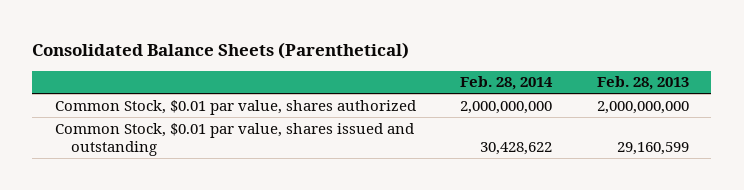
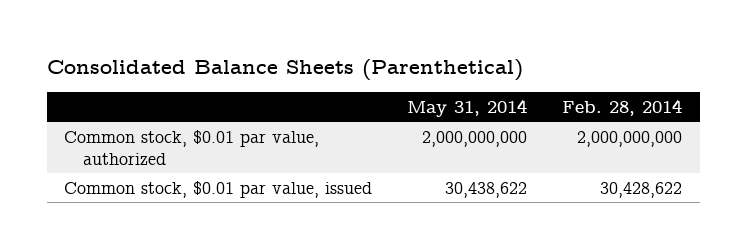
[597,76,690,91] Feb. 28, 2013 -> none
none -> [407,98,528,117] May 31, 2014
[54,99,416,115] Common Stock, $0.01 par value, shares authorized -> [64,129,320,165] Common stock, $0.01 par value, authorized
[54,122,414,156] Common Stock, $0.01 par value, shares issued and outstanding -> [64,180,373,198] Common stock, $0.01 par value, issued

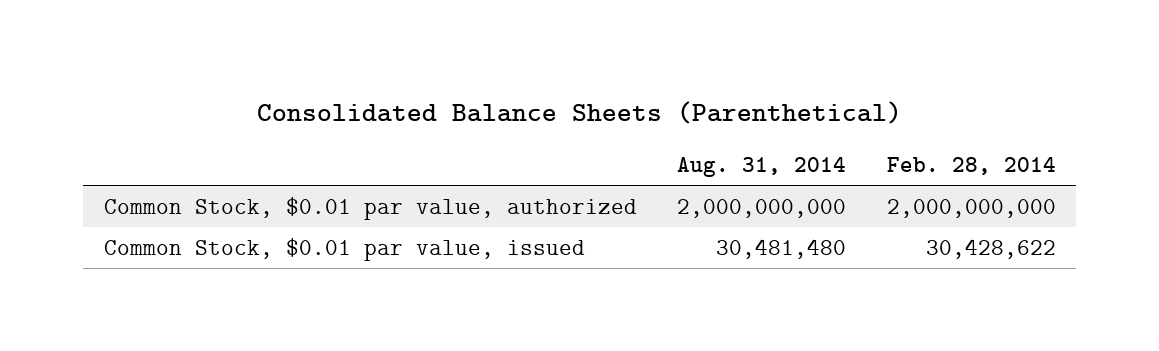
[407,98,528,117] May 31, 2014 -> none
none -> [677,157,847,178] Aug. 31, 2014
[64,129,320,165] Common stock, $0.01 par value, authorized -> [103,196,637,220] Common Stock, $0.01 par value, authorized
[64,180,373,198] Common stock, $0.01 par value, issued -> [103,237,585,261] Common Stock, $0.01 par value, issued

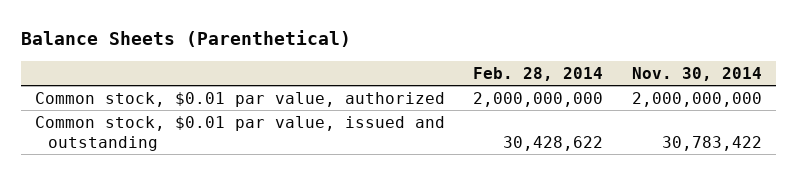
[256,100,902,124] Consolidated Balance Sheets (Parenthetical) -> [20,30,351,48] Balance Sheets (Parenthetical)
[677,157,847,178] Aug. 31, 2014 -> none
none -> [631,66,762,81] Nov. 30, 2014
[103,196,637,220] Common Stock, $0.01 par value, authorized -> [35,91,446,107] Common stock, $0.01 par value, authorized
[103,237,585,261] Common Stock, $0.01 par value, issued -> [35,115,446,151] Common stock, $0.01 par value, issued and outstanding

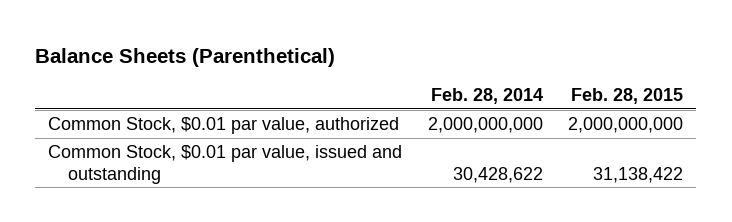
[631,66,762,81] Nov. 30, 2014 -> none
none -> [571,88,684,105] Feb. 28, 2015
[35,91,446,107] Common stock, $0.01 par value, authorized -> [48,116,400,134] Common Stock, $0.01 par value, authorized
[35,115,446,151] Common stock, $0.01 par value, issued and outstanding -> [48,144,403,184] Common Stock, $0.01 par value, issued and outstanding

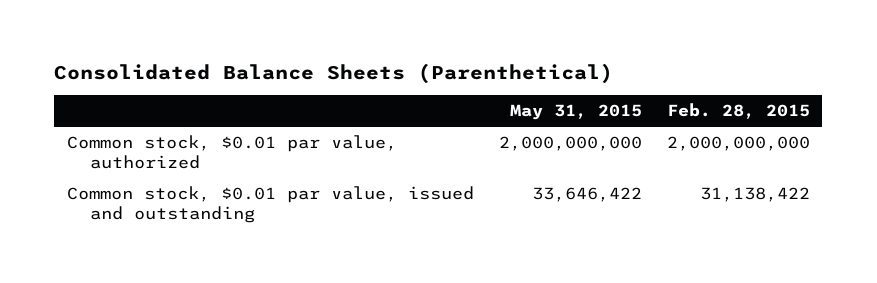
[35,48,336,68] Balance Sheets (Parenthetical) -> [54,62,614,84] Consolidated Balance Sheets (Parenthetical)
[430,88,543,105] Feb. 28, 2014 -> none
none -> [509,104,642,121] May 31, 2015
[48,116,400,134] Common Stock, $0.01 par value, authorized -> [66,135,397,169] Common stock, $0.01 par value, authorized
[48,144,403,184] Common Stock, $0.01 par value, issued and outstanding -> [66,186,474,223] Common stock, $0.01 par value, issued and outstanding

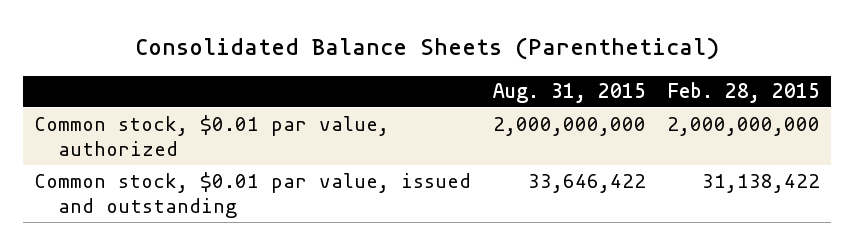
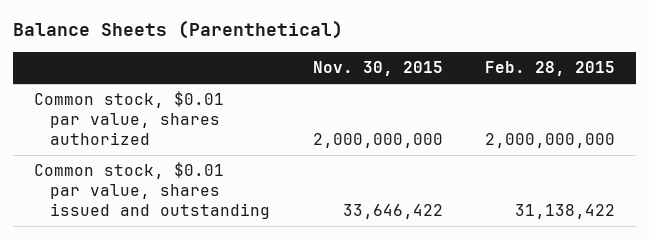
[135,37,720,61] Consolidated Balance Sheets (Parenthetical) -> [12,20,343,40] Balance Sheets (Parenthetical)
[492,83,646,104] Aug. 31, 2015 -> none
none -> [312,61,443,77] Nov. 30, 2015
[33,114,389,157] Common stock, $0.01 par value, authorized -> [33,91,224,145] Common stock, $0.01 par value, shares authorized
[33,171,471,219] Common stock, $0.01 par value, issued and outstanding -> [33,162,271,219] Common stock, $0.01 par value, shares issued and outstanding

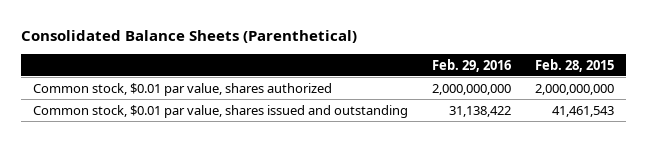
[12,20,343,40] Balance Sheets (Parenthetical) -> [21,30,358,44] Consolidated Balance Sheets (Parenthetical)
[312,61,443,77] Nov. 30, 2015 -> none
none -> [432,58,512,72] Feb. 29, 2016
[514,203,615,219] 31,138,422 -> [552,105,615,117] 41,461,543

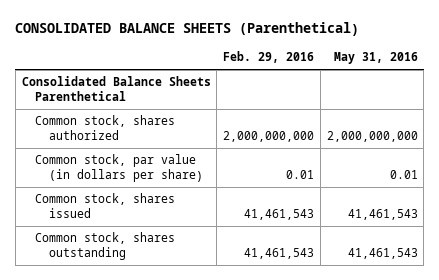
[21,30,358,44] Consolidated Balance Sheets (Parenthetical) -> [15,22,360,37] CONSOLIDATED BALANCE SHEETS (Parenthetical)
[535,58,615,72] Feb. 28, 2015 -> none
none -> [333,52,418,65] May 31, 2016
none -> [21,76,211,102] Consolidated Balance Sheets Parenthetical
[33,82,333,96] Common stock, $0.01 par value, shares authorized -> [35,115,176,141] Common stock, shares authorized
none -> [35,154,203,183] Common stock, par value (in dollars per share)
[33,104,409,118] Common stock, $0.01 par value, shares issued and outstanding -> [35,193,176,219] Common stock, shares issued
[449,105,512,117] 31,138,422 -> [244,209,315,221] 41,461,543
none -> [35,232,176,261] Common stock, shares outstanding

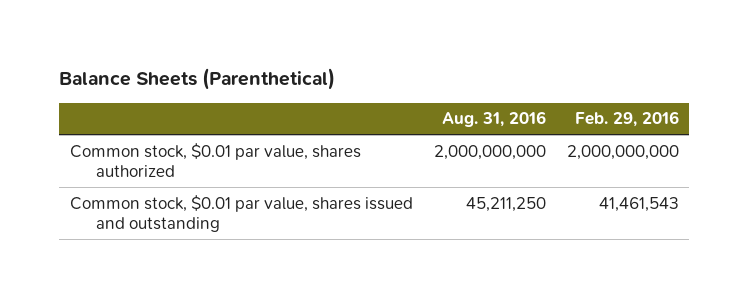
[15,22,360,37] CONSOLIDATED BALANCE SHEETS (Parenthetical) -> [58,68,335,91] Balance Sheets (Parenthetical)
[333,52,418,65] May 31, 2016 -> none
none -> [441,111,546,128] Aug. 31, 2016
[21,76,211,102] Consolidated Balance Sheets Parenthetical -> none
[35,154,203,183] Common stock, par value (in dollars per share) -> none
[35,232,176,261] Common stock, shares outstanding -> none
[35,115,176,141] Common stock, shares authorized -> [69,142,361,177] Common stock, $0.01 par value, shares authorized
[35,193,176,219] Common stock, shares issued -> [69,194,413,232] Common stock, $0.01 par value, shares issued and outstanding

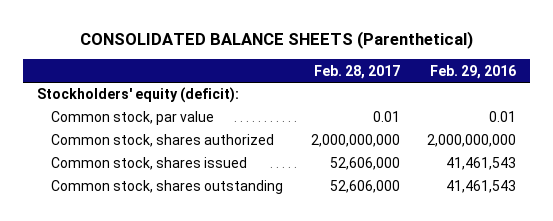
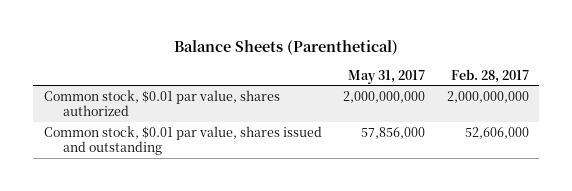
[79,31,473,50] CONSOLIDATED BALANCE SHEETS (Parenthetical) -> [174,40,399,56] Balance Sheets (Parenthetical)
[430,64,517,79] Feb. 29, 2016 -> none
none -> [348,69,426,84] May 31, 2017
[37,87,240,104] Stockholders' equity (deficit): -> none
[50,111,214,126] Common stock, par value -> none
[50,180,283,195] Common stock, shares outstanding -> none
[50,134,274,148] Common stock, shares authorized -> [43,89,280,116] Common stock, $0.01 par value, shares authorized
[50,157,247,171] Common stock, shares issued -> [43,125,322,155] Common stock, $0.01 par value, shares issued and outstanding

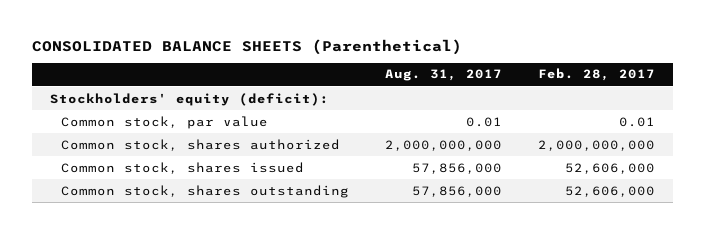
[174,40,399,56] Balance Sheets (Parenthetical) -> [31,38,462,55] CONSOLIDATED BALANCE SHEETS (Parenthetical)
[348,69,426,84] May 31, 2017 -> none
none -> [385,69,503,82] Aug. 31, 2017
none -> [49,92,329,106] Stockholders' equity (deficit):
none -> [61,115,269,129] Common stock, par value
[43,89,280,116] Common stock, $0.01 par value, shares authorized -> [61,138,341,151] Common stock, shares authorized
[43,125,322,155] Common stock, $0.01 par value, shares issued and outstanding -> [61,161,305,174] Common stock, shares issued
none -> [61,184,350,198] Common stock, shares outstanding

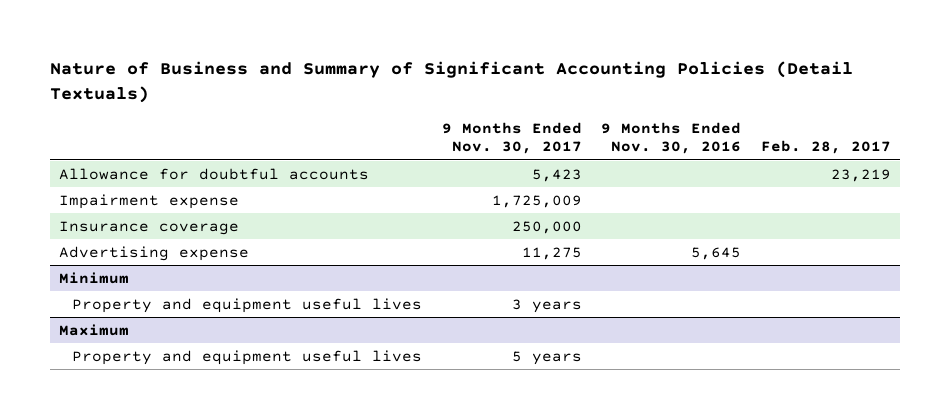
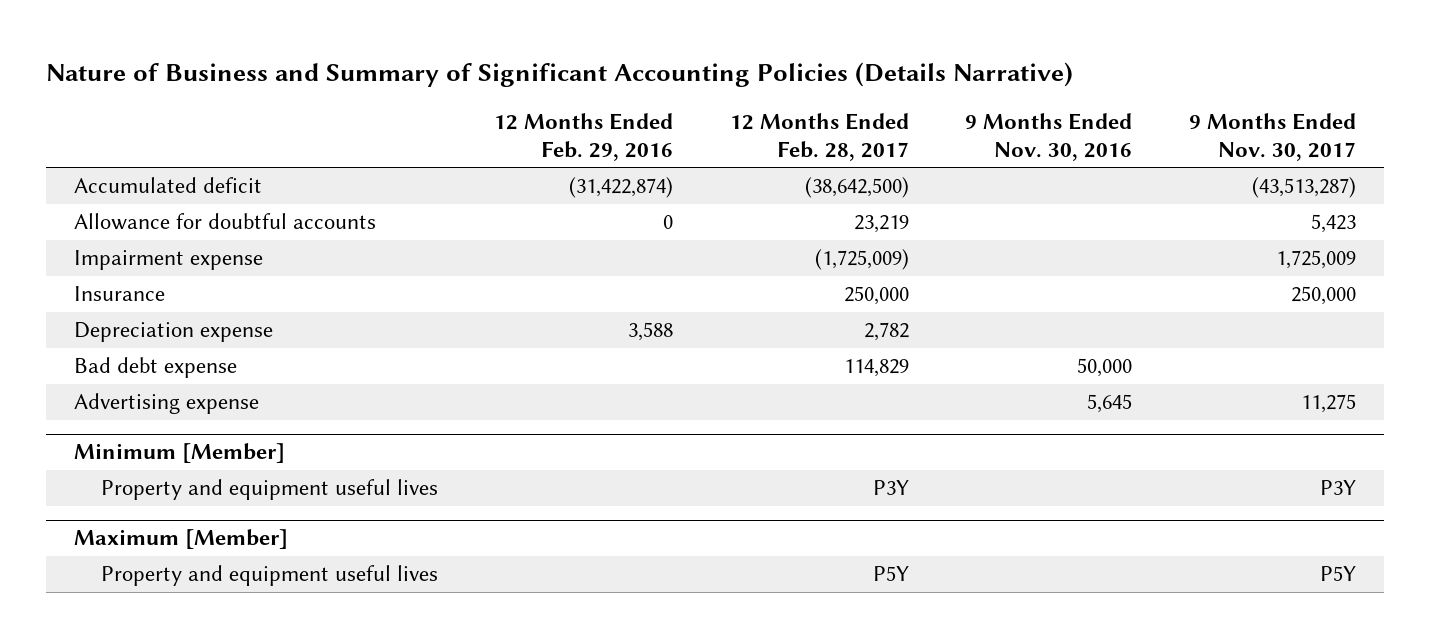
[49,61,853,103] Nature of Business and Summary of Significant Accounting Policies (Detail Textuals) -> [46,62,1074,88] Nature of Business and Summary of Significant Accounting Policies (Details Narrative)
[760,140,891,155] Feb. 28, 2017 -> none
none -> [494,112,674,162] 12 Months Ended Feb. 29, 2016
none -> [729,112,909,162] 12 Months Ended Feb. 28, 2017
none -> [74,177,263,194] Accumulated deficit
[59,220,240,235] Insurance coverage -> [74,286,166,302] Insurance
none -> [74,322,274,343] Depreciation expense
none -> [74,357,238,379] Bad debt expense
[59,271,130,284] Minimum -> [74,443,286,464] Minimum [Member]
[511,298,582,313] 3 years -> [1320,480,1357,496] P3Y
[59,323,130,336] Maximum -> [74,529,289,550] Maximum [Member]
[511,350,582,365] 5 years -> [1320,566,1357,582] P5Y

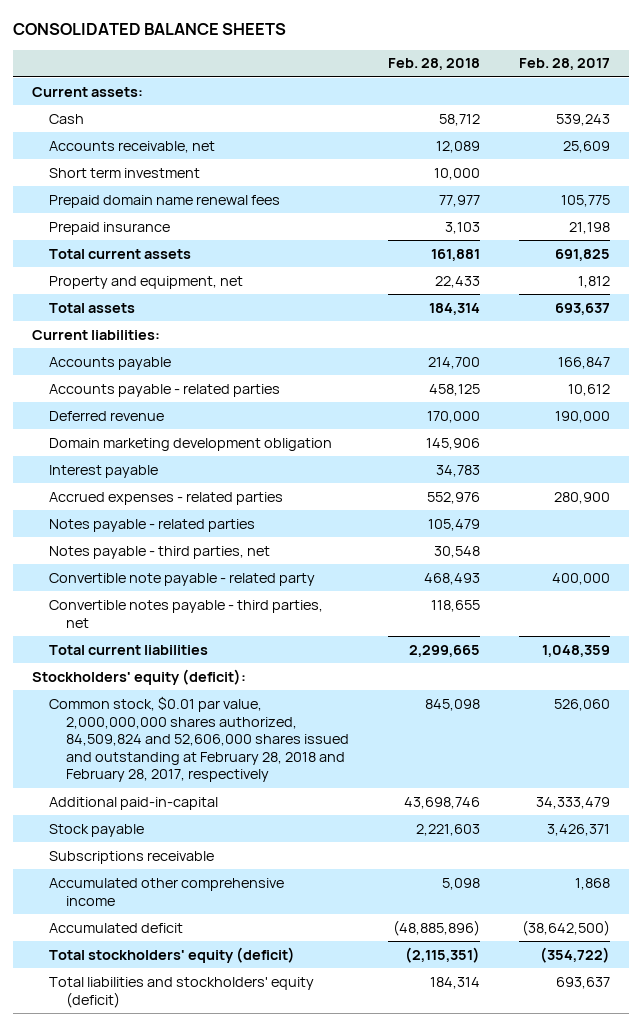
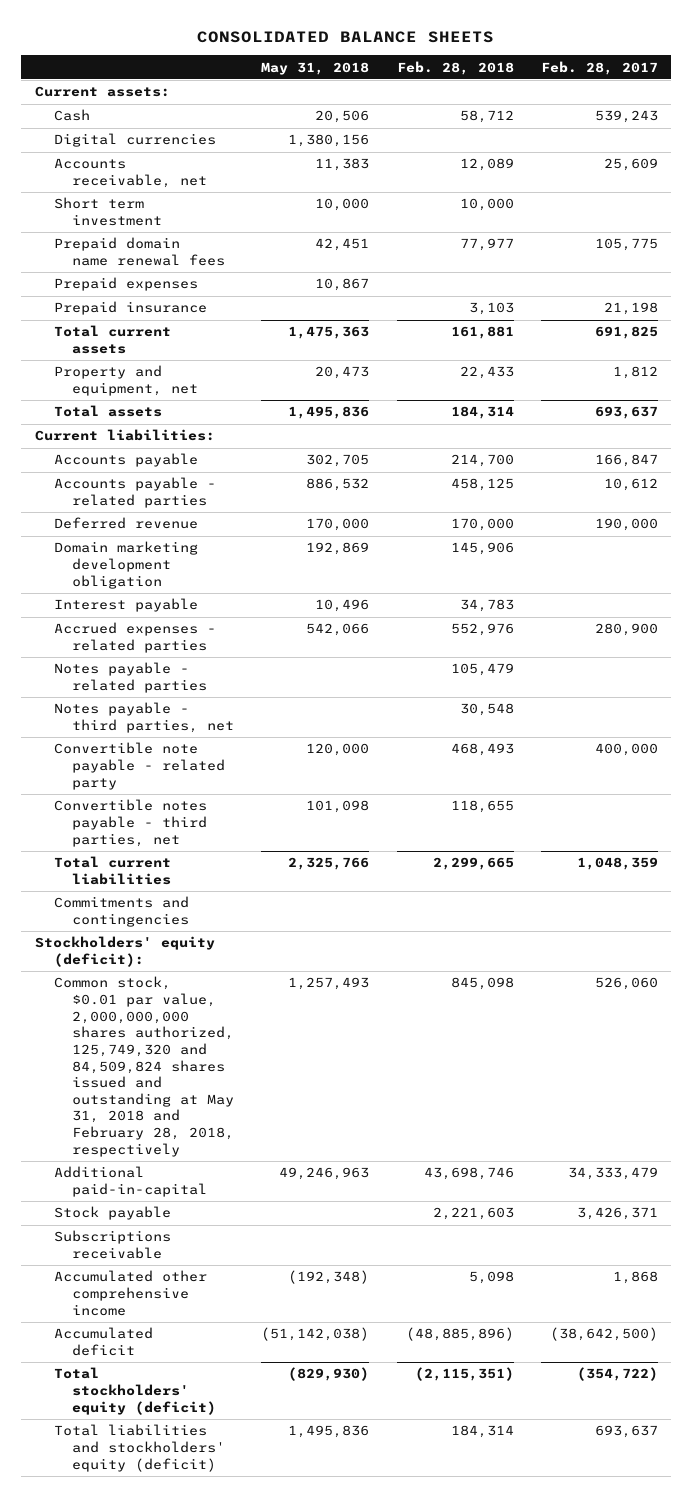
none -> [261,61,370,75] May 31, 2018
none -> [53,133,216,148] Digital currencies
none -> [53,277,198,292] Prepaid expenses
none -> [53,896,190,928] Commitments and contingencies
[49,695,350,783] Common stock, $0.01 par value, 2,000,000,000 shares authorized, 84,509,824 and 52,606,000 shares issued and outstanding at February 28, 2018 and February 28, 2017, respectively -> [53,976,235,1157] Common stock, $0.01 par value, 2,000,000,000 shares authorized, 125,749,320 and 84,509,824 shares issued and outstanding at May 31, 2018 and February 28, 2018, respectively

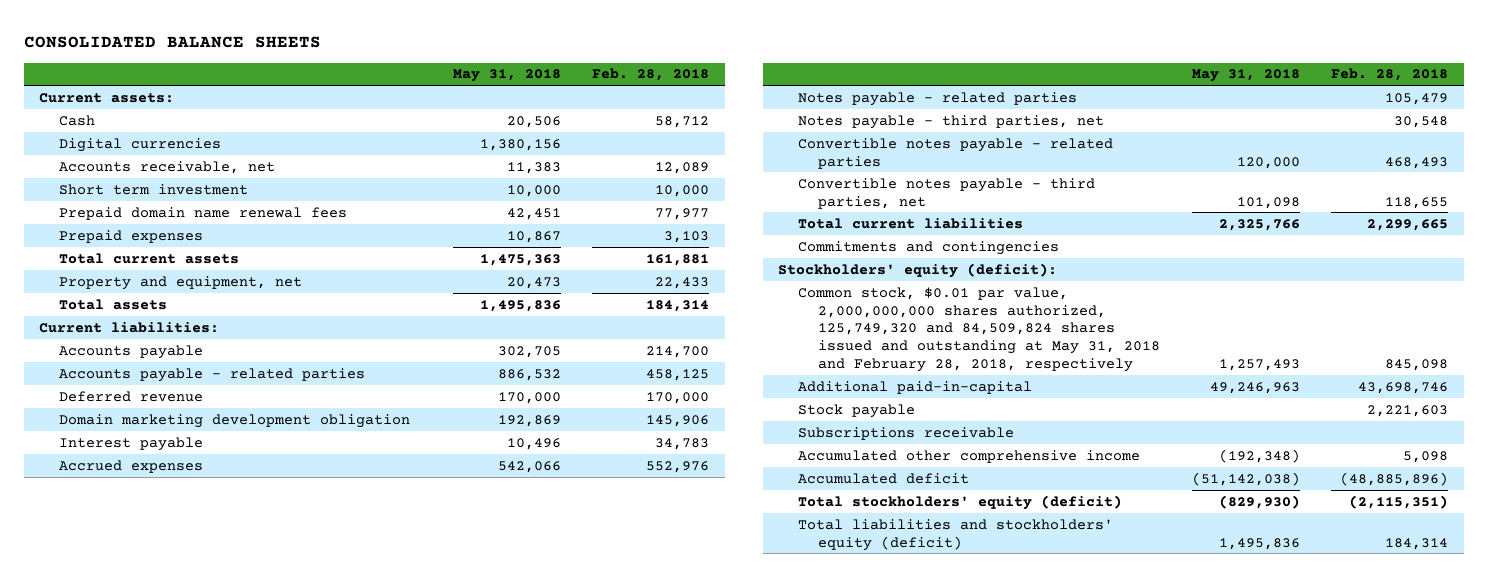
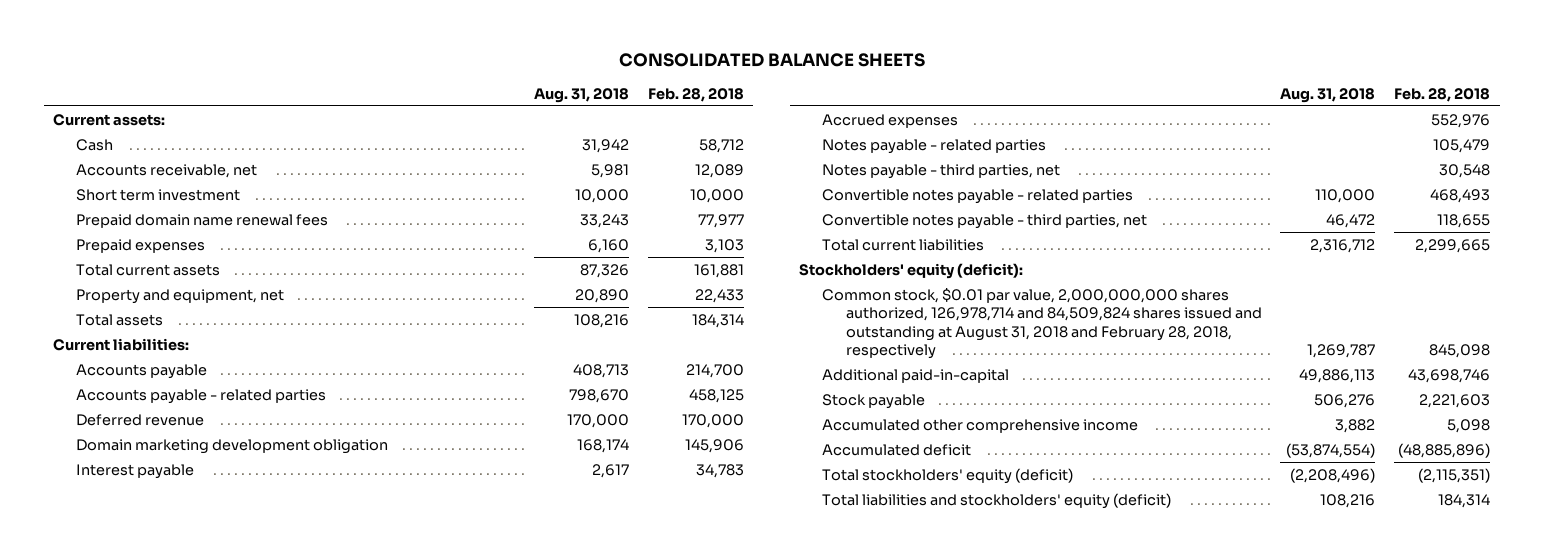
[452,69,561,83] May 31, 2018 -> none
none -> [534,87,630,103] Aug. 31, 2018
[59,137,222,152] Digital currencies -> none
[798,240,1060,255] Commitments and contingencies -> none
[798,286,1161,373] Common stock, $0.01 par value, 2,000,000,000 shares authorized, 125,749,320 and 84,509,824 shares issued and outstanding at May 31, 2018 and February 28, 2018, respectively -> [822,287,1262,360] Common stock, $0.01 par value, 2,000,000,000 shares authorized, 126,978,714 and 84,509,824 shares issued and outstanding at August 31, 2018 and February 28, 2018, respectively
[798,426,1015,440] Subscriptions receivable -> none

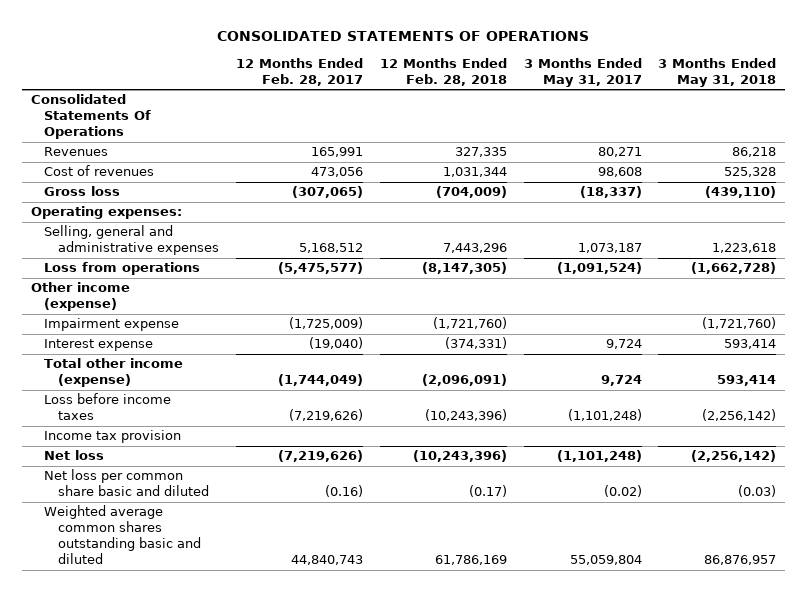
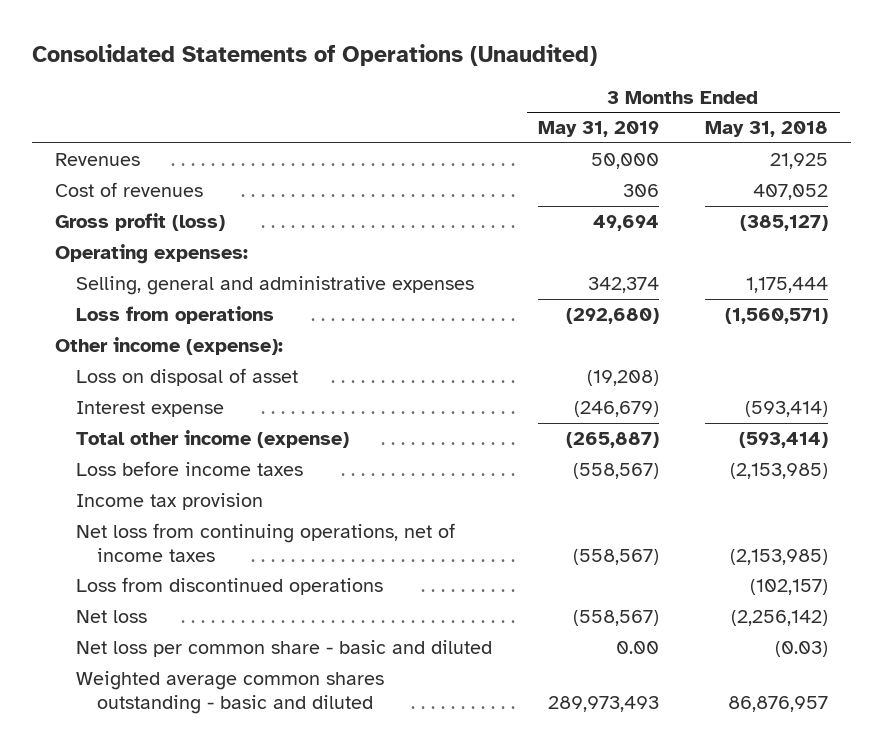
[217,31,590,42] CONSOLIDATED STATEMENTS OF OPERATIONS -> [32,44,598,67] Consolidated Statements of Operations (Unaudited)
[236,58,364,87] 12 Months Ended Feb. 28, 2017 -> none
[379,58,507,87] 12 Months Ended Feb. 28, 2018 -> none
[523,58,642,88] 3 Months Ended May 31, 2017 -> none
none -> [538,121,660,138] May 31, 2019
[30,94,152,140] Consolidated Statements Of Operations -> none
[732,147,777,158] 86,218 -> [770,152,829,169] 21,925
[724,167,777,178] 525,328 -> [753,183,829,200] 407,052
[44,186,121,197] Gross loss -> [55,212,226,231] Gross profit (loss)
[705,186,777,199] (439,110) -> [740,214,829,231] (385,127)
[44,318,180,332] Impairment expense -> none
[712,243,777,254] 1,223,618 -> [746,276,829,293] 1,175,444
[691,262,777,275] (1,662,728) -> [725,307,829,324] (1,560,571)
[30,282,130,312] Other income (expense) -> [55,336,284,355] Other income (expense):
none -> [76,367,299,386] Loss on disposal of asset
[724,339,777,350] 593,414 -> [745,400,829,417] (593,414)
[717,375,777,387] 593,414 -> [739,431,829,448] (593,414)
[702,409,777,422] (2,256,142) -> [730,462,829,479] (2,153,985)
none -> [76,522,456,562] Net loss from continuing operations, net of income taxes
none -> [76,576,384,595] Loss from discontinued operations
[44,469,210,497] Net loss per common share basic and diluted -> [76,639,493,657] Net loss per common share - basic and diluted
[44,505,202,565] Weighted average common shares outstanding basic and diluted -> [76,670,385,714] Weighted average common shares outstanding - basic and diluted

